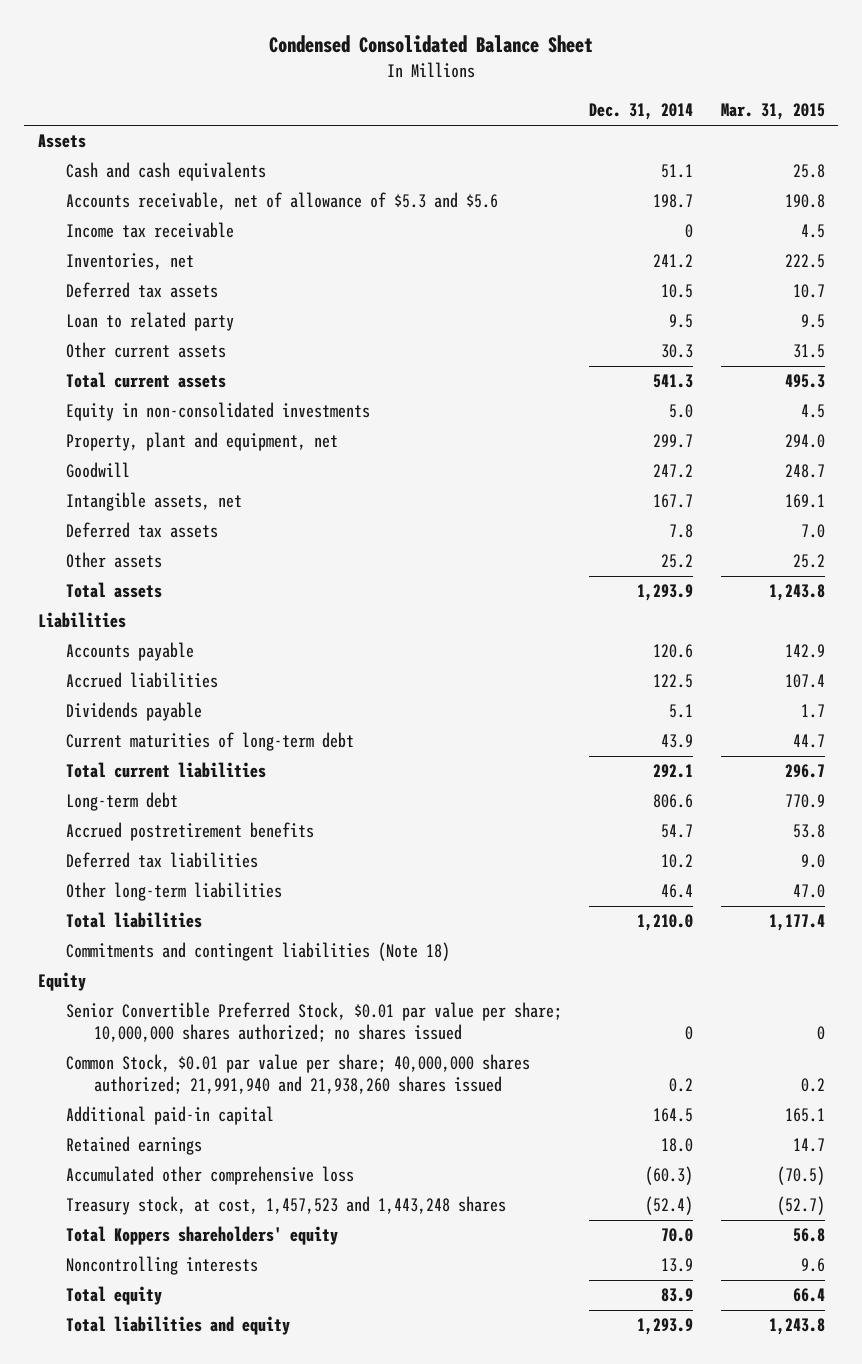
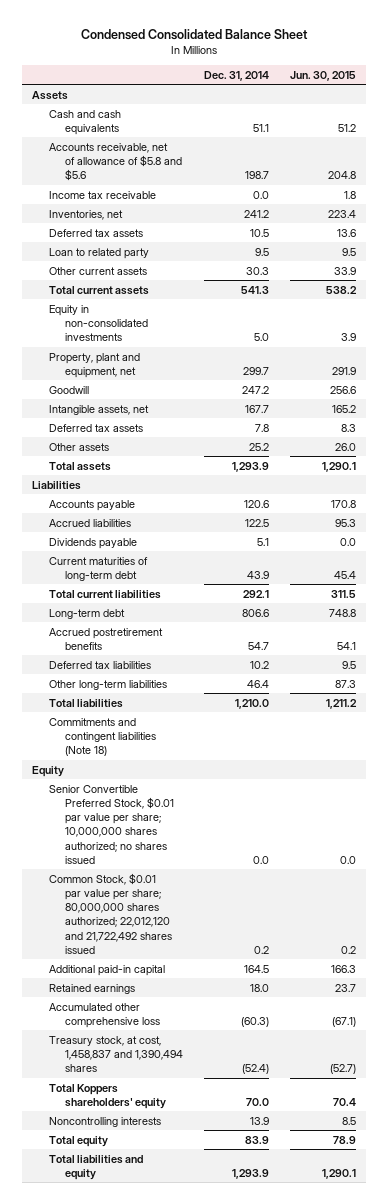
[720,103,825,121] Mar. 31, 2015 -> none
none -> [289,70,356,81] Jun. 30, 2015
[66,192,499,211] Accounts receivable, net of allowance of $5.3 and $5.6 -> [48,142,182,182] Accounts receivable, net of allowance of $5.8 and $5.6
[685,224,694,239] 0 -> [252,190,269,199] 0.0
[685,1026,694,1041] 0 -> [252,855,269,864] 0.0
[66,1054,531,1095] Common Stock, $0.01 par value per share; 40,000,000 shares authorized; 21,991,940 and 21,938,260 shares issued -> [48,872,172,954] Common Stock, $0.01 par value per share; 80,000,000 shares authorized; 22,012,120 and 21,722,492 shares issued
[66,1196,507,1216] Treasury stock, at cost, 1,457,523 and 1,443,248 shares -> [48,1035,183,1073] Treasury stock, at cost, 1,458,837 and 1,390,494 shares

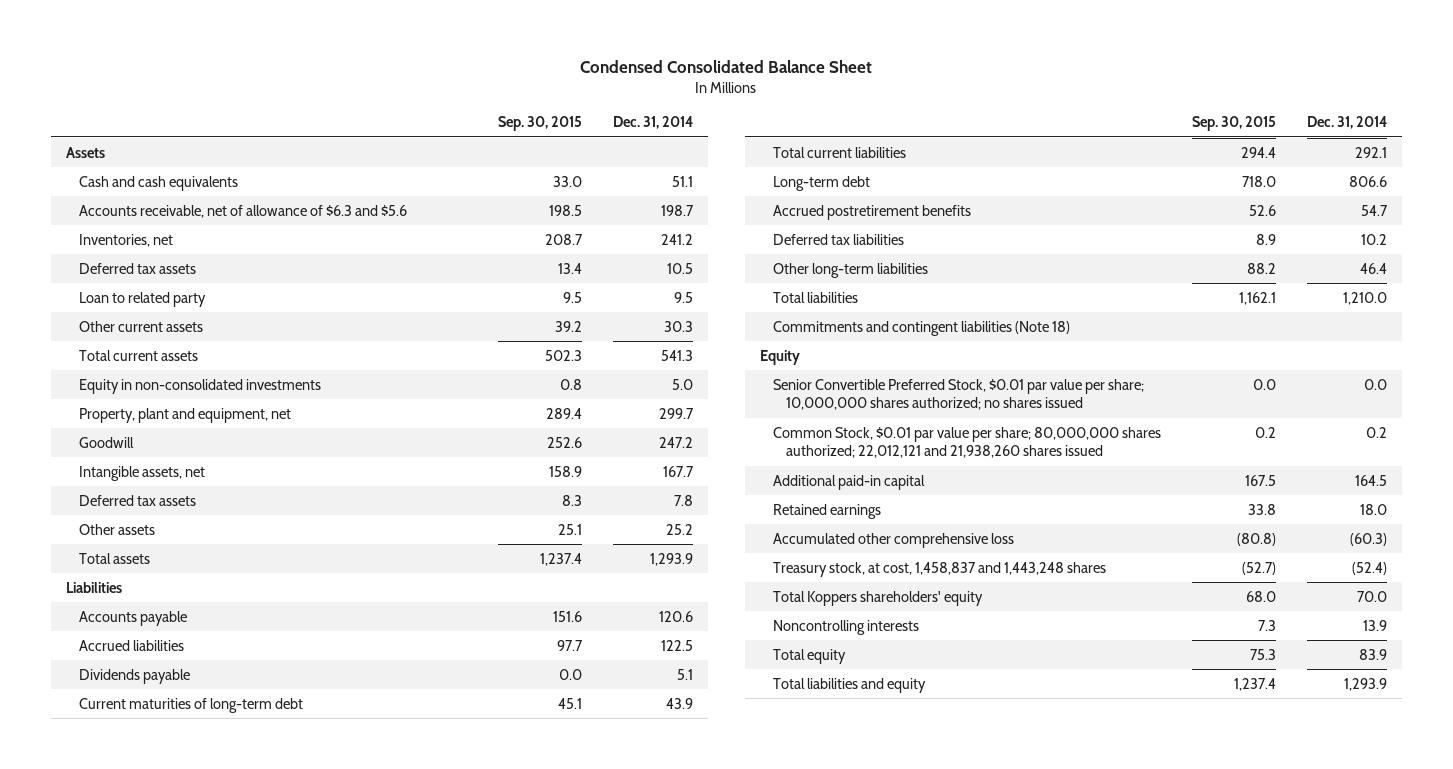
[289,70,356,81] Jun. 30, 2015 -> none
none -> [497,116,582,132] Sep. 30, 2015
[48,190,156,199] Income tax receivable -> none
[48,142,182,182] Accounts receivable, net of allowance of $5.8 and $5.6 -> [78,204,407,218] Accounts receivable, net of allowance of $6.3 and $5.6
[48,872,172,954] Common Stock, $0.01 par value per share; 80,000,000 shares authorized; 22,012,120 and 21,722,492 shares issued -> [772,426,1161,459] Common Stock, $0.01 par value per share; 80,000,000 shares authorized; 22,012,121 and 21,938,260 shares issued
[48,1035,183,1073] Treasury stock, at cost, 1,458,837 and 1,390,494 shares -> [772,561,1106,577] Treasury stock, at cost, 1,458,837 and 1,443,248 shares

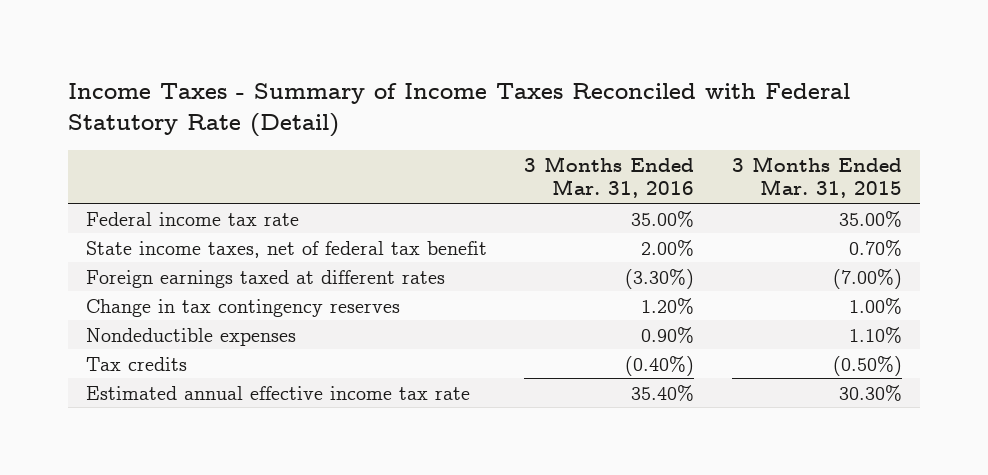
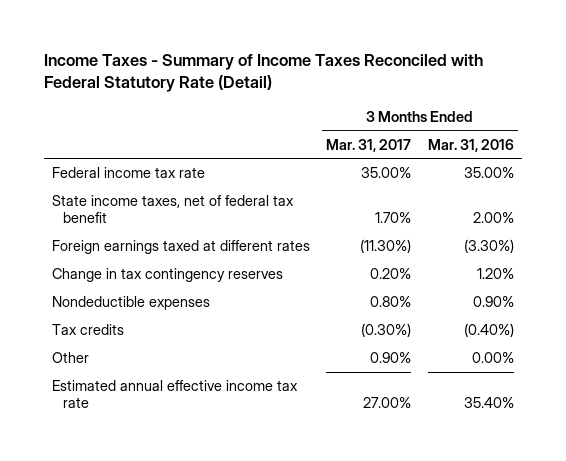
[731,155,902,199] 3 Months Ended Mar. 31, 2015 -> none
none -> [326,138,412,152] Mar. 31, 2017
none -> [51,352,89,364] Other

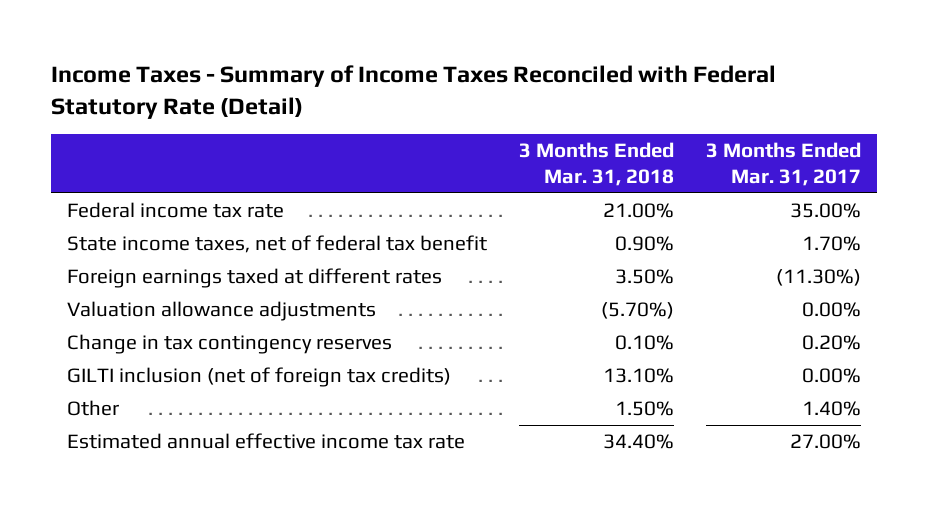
[427,138,514,152] Mar. 31, 2016 -> none
none -> [518,142,674,186] 3 Months Ended Mar. 31, 2018
none -> [66,301,376,322] Valuation allowance adjustments
[51,296,210,311] Nondeductible expenses -> none
[51,324,124,336] Tax credits -> none
none -> [66,367,451,388] GILTI inclusion (net of foreign tax credits)
[370,352,412,364] 0.90% -> [802,401,862,417] 1.40%

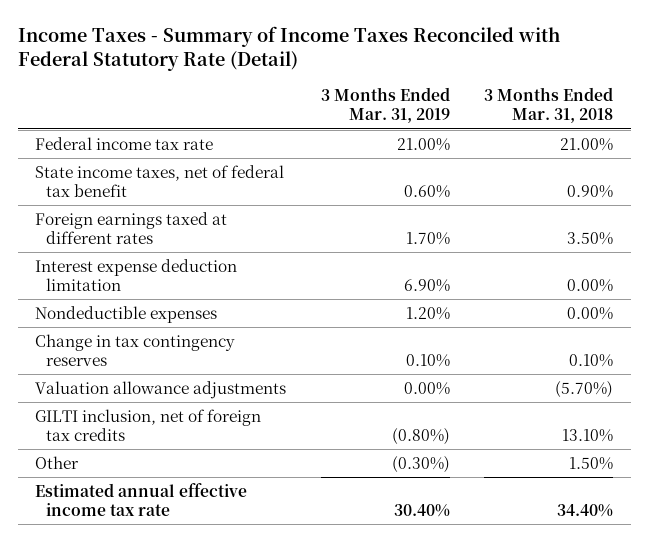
[706,142,862,186] 3 Months Ended Mar. 31, 2017 -> none
none -> [320,87,450,124] 3 Months Ended Mar. 31, 2019
none -> [34,258,237,291] Interest expense deduction limitation
none -> [34,305,217,323] Nondeductible expenses
[66,301,376,322] Valuation allowance adjustments -> [34,380,286,399] Valuation allowance adjustments
[66,367,451,388] GILTI inclusion (net of foreign tax credits) -> [34,408,261,441] GILTI inclusion, net of foreign tax credits

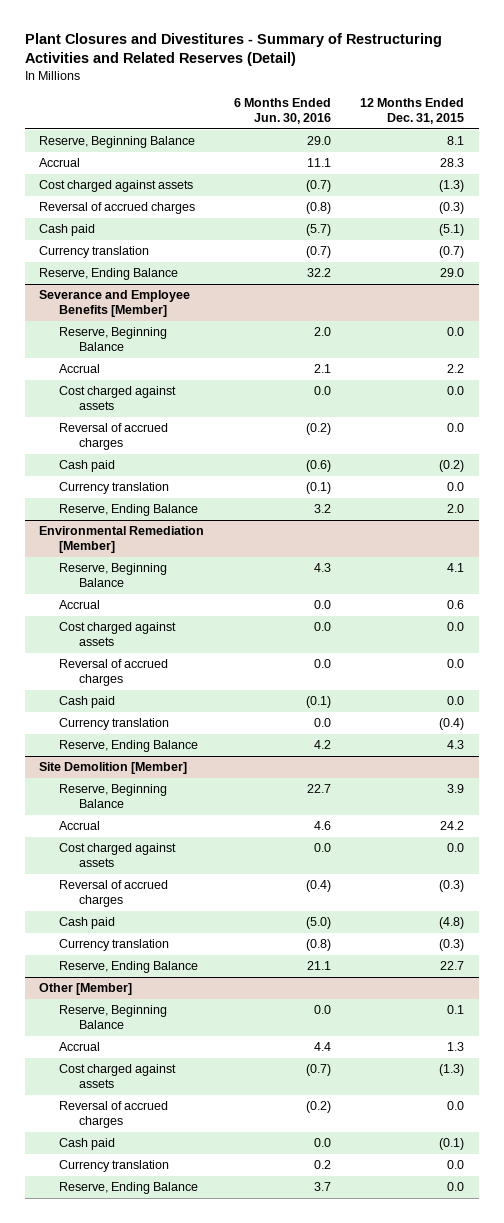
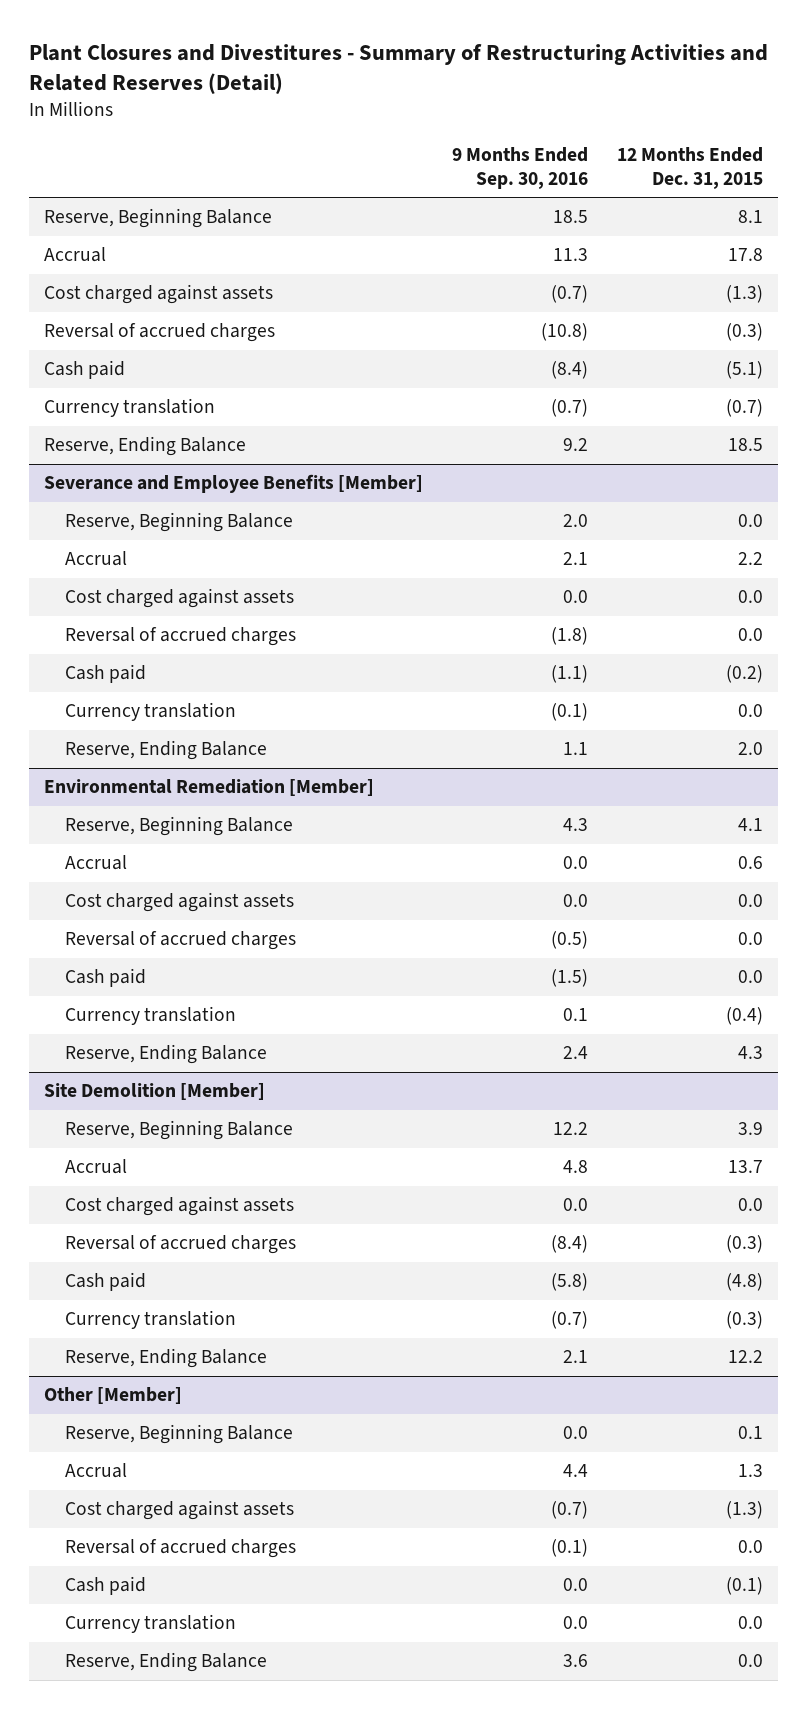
[233,98,331,125] 6 Months Ended Jun. 30, 2016 -> none
none -> [452,147,589,190] 9 Months Ended Sep. 30, 2016
[440,158,465,168] 28.3 -> [728,248,764,262] 17.8
[440,268,465,278] 29.0 -> [728,438,764,452] 18.5
[440,821,465,831] 24.2 -> [728,1160,764,1174] 13.7
[440,961,465,971] 22.7 -> [728,1350,764,1364] 12.2

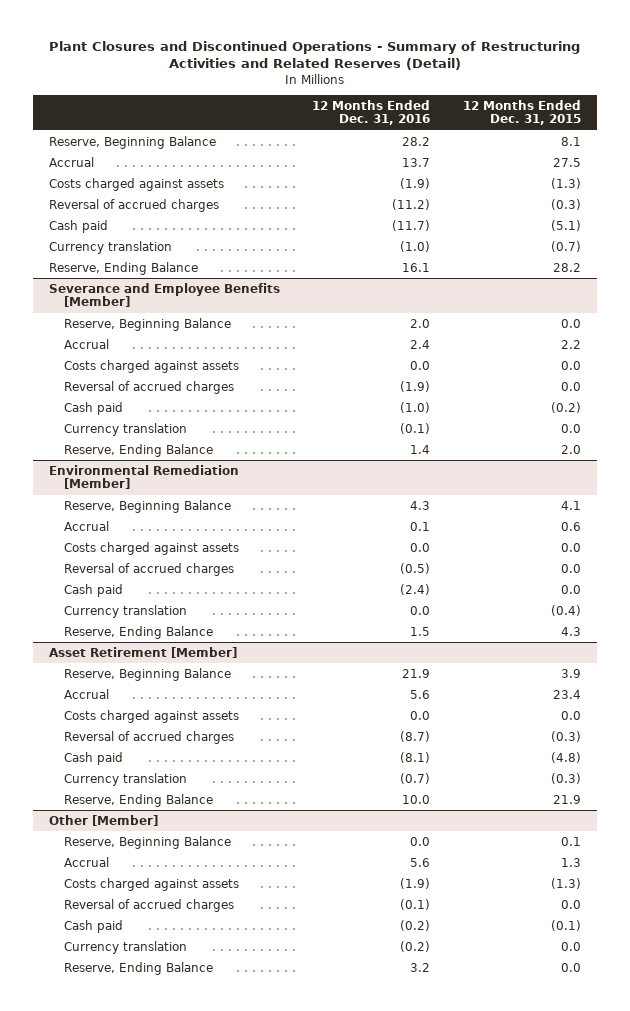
[29,43,769,94] Plant Closures and Divestitures - Summary of Restructuring Activities and Related Reserves (Detail) -> [48,40,580,71] Plant Closures and Discontinued Operations - Summary of Restructuring Activities and Related Reserves (Detail)
[452,147,589,190] 9 Months Ended Sep. 30, 2016 -> none
none -> [312,99,431,126] 12 Months Ended Dec. 31, 2016
[728,248,764,262] 17.8 -> [552,157,581,167] 27.5
[43,284,273,305] Cost charged against assets -> [49,177,225,191] Costs charged against assets
[728,438,764,452] 18.5 -> [552,262,581,272] 28.2
[65,588,295,609] Cost charged against assets -> [63,359,239,373] Costs charged against assets
[65,892,295,913] Cost charged against assets -> [63,541,239,555] Costs charged against assets
[43,1083,265,1101] Site Demolition [Member] -> [49,646,238,658] Asset Retirement [Member]
[728,1160,764,1174] 13.7 -> [552,689,581,699] 23.4
[65,1196,295,1217] Cost charged against assets -> [63,709,239,723] Costs charged against assets
[728,1350,764,1364] 12.2 -> [552,794,581,804] 21.9
[65,1500,295,1521] Cost charged against assets -> [63,877,239,891] Costs charged against assets

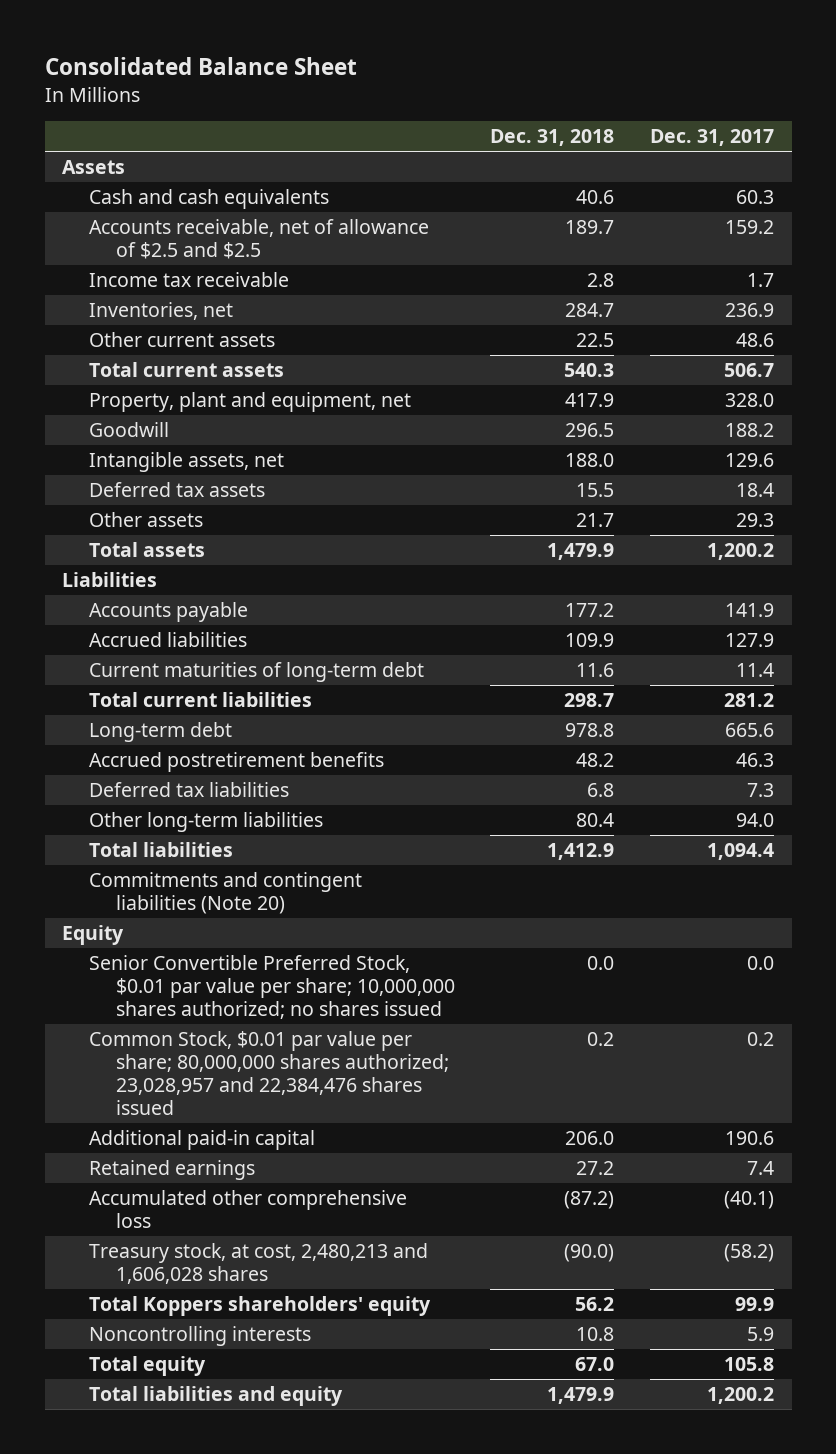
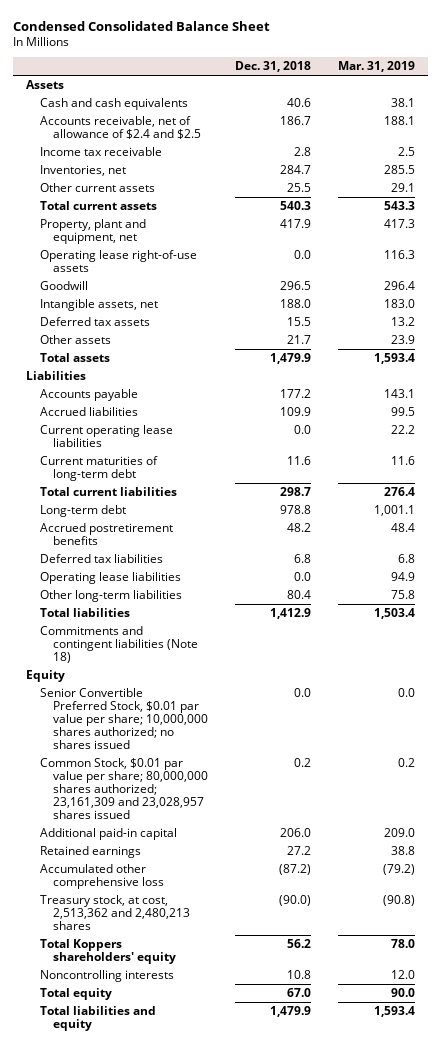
[44,57,357,76] Consolidated Balance Sheet -> [12,20,270,31] Condensed Consolidated Balance Sheet
[649,129,774,147] Dec. 31, 2017 -> none
none -> [337,61,415,73] Mar. 31, 2019
[89,219,430,260] Accounts receivable, net of allowance of $2.5 and $2.5 -> [39,115,202,140] Accounts receivable, net of allowance of $2.4 and $2.5
[565,220,615,235] 189.7 -> [279,115,311,125] 186.7
[576,333,615,348] 22.5 -> [286,182,311,192] 25.5
none -> [39,249,197,273] Operating lease right-of-use assets
none -> [39,424,173,448] Current operating lease liabilities
none -> [39,571,181,584] Operating lease liabilities
[89,872,363,915] Commitments and contingent liabilities (Note 20) -> [39,625,199,664] Commitments and contingent liabilities (Note 18)
[89,1031,449,1116] Common Stock, $0.01 par value per share; 80,000,000 shares authorized; 23,028,957 and 22,384,476 shares issued -> [39,757,209,820] Common Stock, $0.01 par value per share; 80,000,000 shares authorized; 23,161,309 and 23,028,957 shares issued
[89,1243,429,1285] Treasury stock, at cost, 2,480,213 and 1,606,028 shares -> [39,894,191,931] Treasury stock, at cost, 2,513,362 and 2,480,213 shares

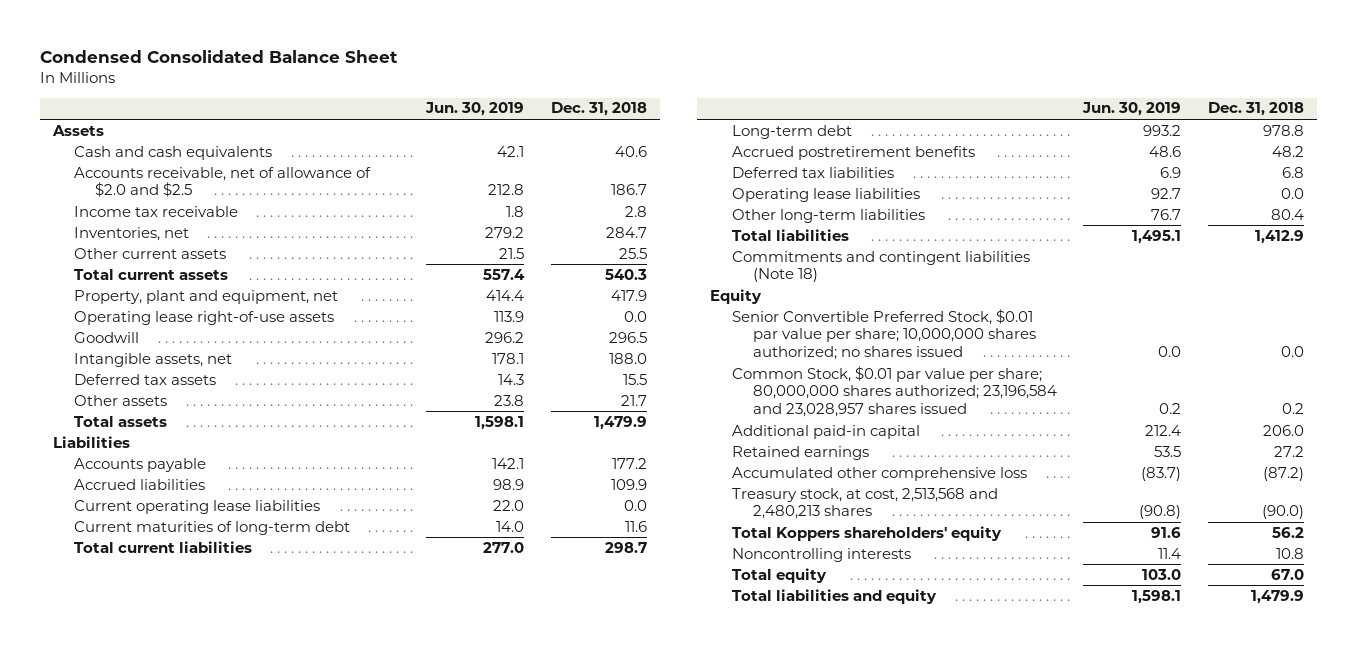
[337,61,415,73] Mar. 31, 2019 -> none
none -> [425,102,525,117] Jun. 30, 2019
[39,115,202,140] Accounts receivable, net of allowance of $2.4 and $2.5 -> [74,166,372,198] Accounts receivable, net of allowance of $2.0 and $2.5
[39,757,209,820] Common Stock, $0.01 par value per share; 80,000,000 shares authorized; 23,161,309 and 23,028,957 shares issued -> [731,365,1057,418] Common Stock, $0.01 par value per share; 80,000,000 shares authorized; 23,196,584 and 23,028,957 shares issued
[39,894,191,931] Treasury stock, at cost, 2,513,362 and 2,480,213 shares -> [731,487,998,520] Treasury stock, at cost, 2,513,568 and 2,480,213 shares

